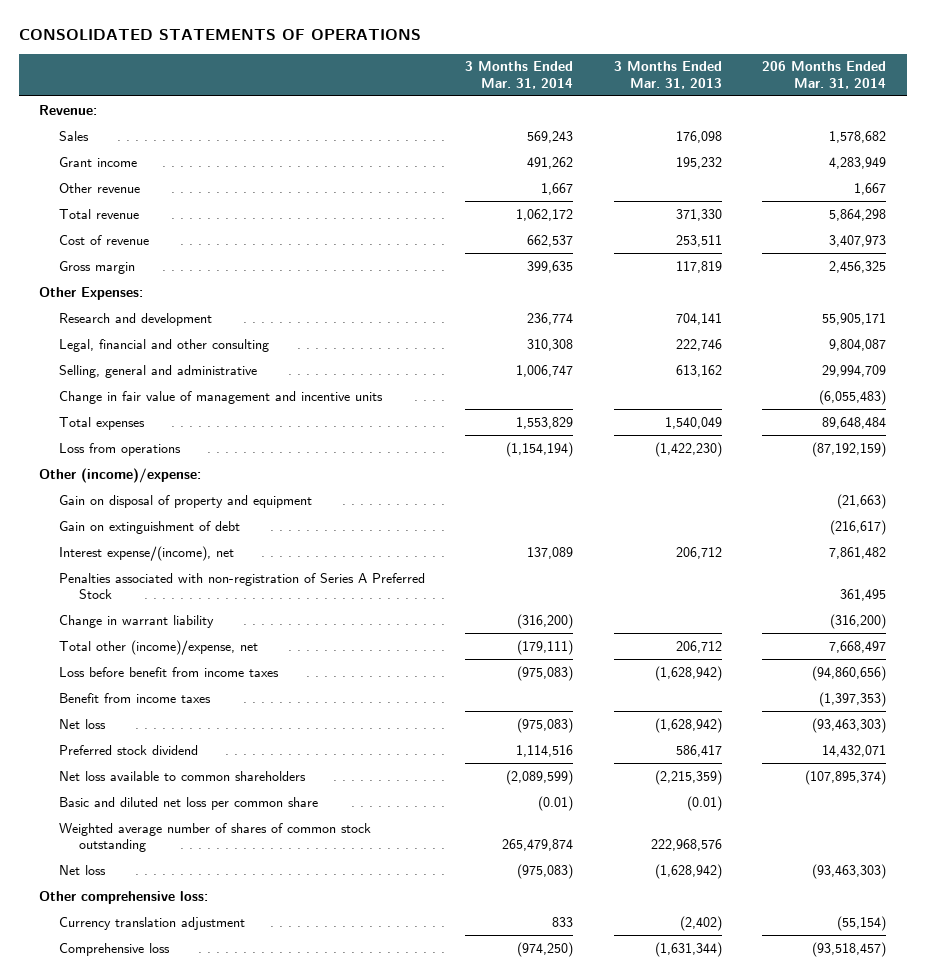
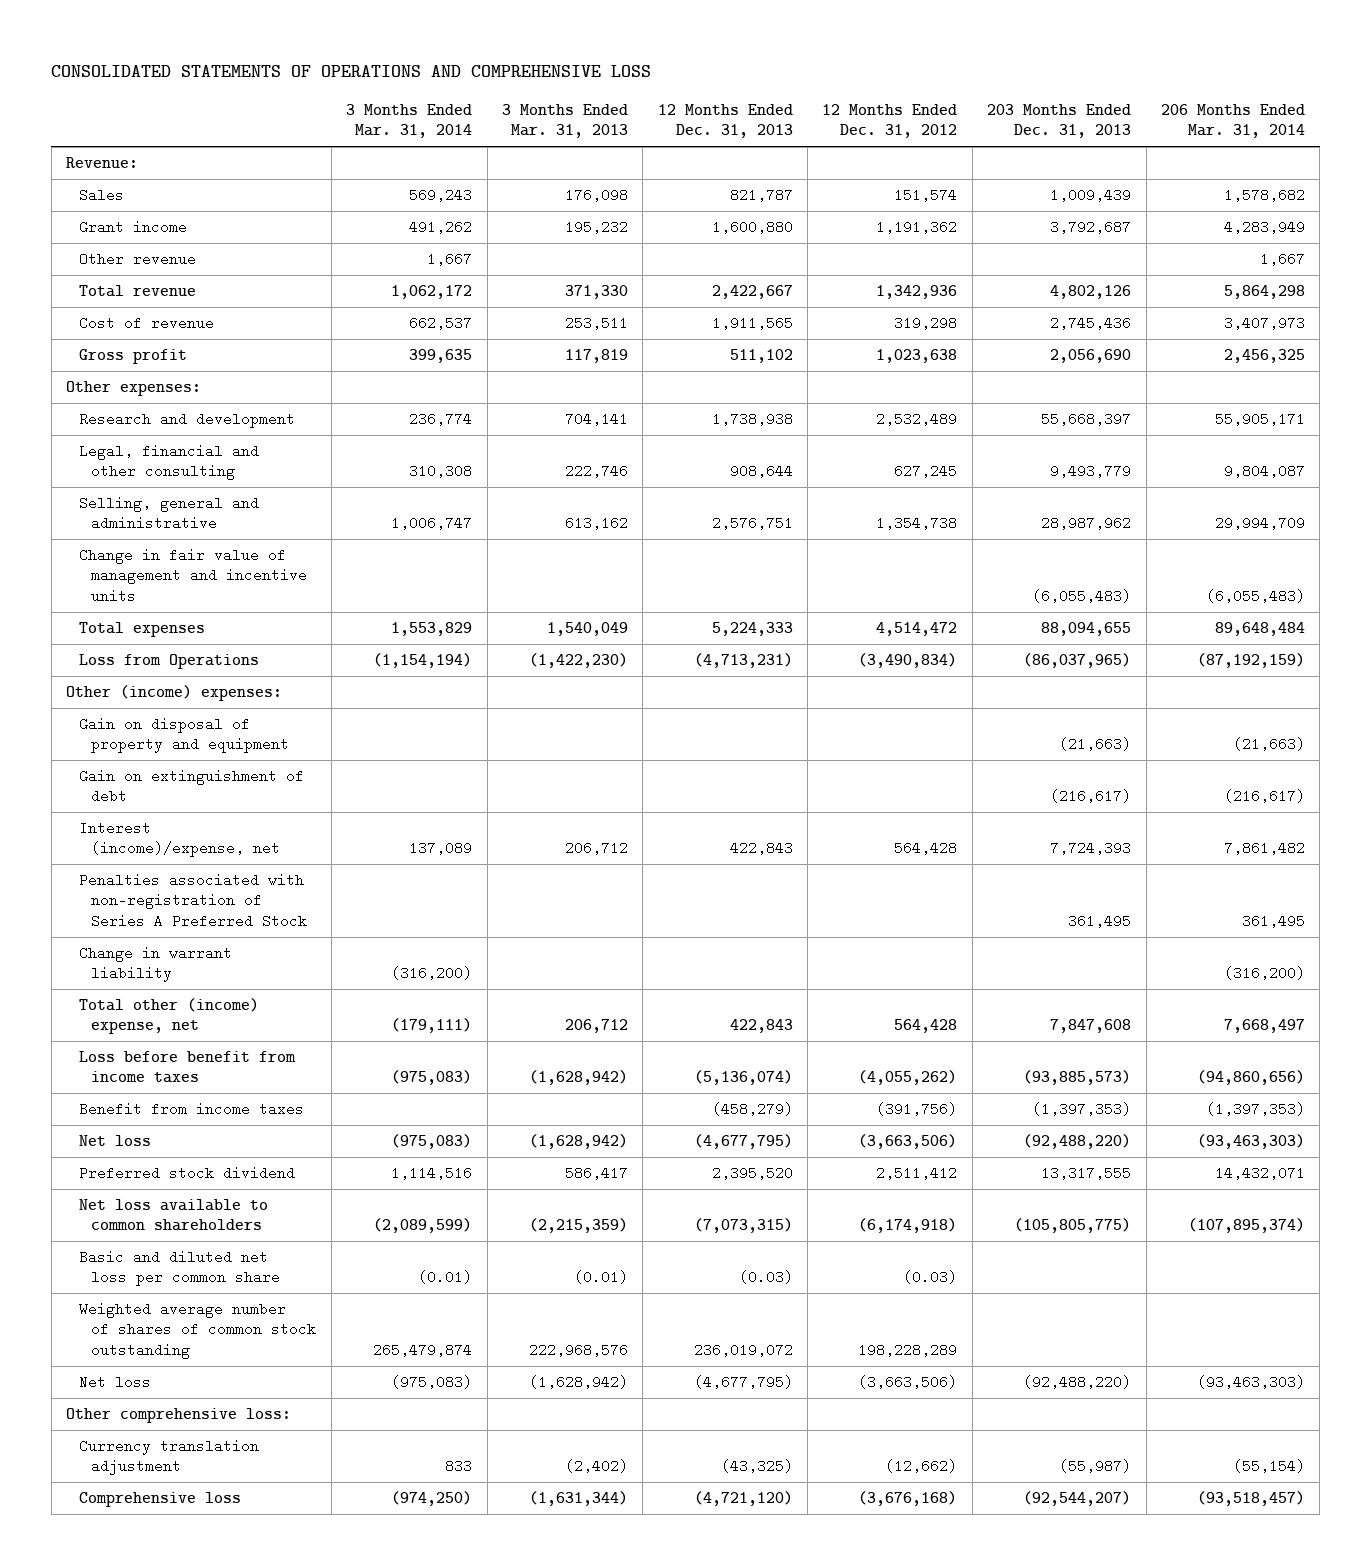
[18,28,421,40] CONSOLIDATED STATEMENTS OF OPERATIONS -> [51,65,652,78] CONSOLIDATED STATEMENTS OF OPERATIONS AND COMPREHENSIVE LOSS
none -> [657,104,793,139] 12 Months Ended Dec. 31, 2013
none -> [822,104,958,139] 12 Months Ended Dec. 31, 2012
none -> [987,104,1132,139] 203 Months Ended Dec. 31, 2013
[58,260,135,274] Gross margin -> [78,349,187,365] Gross profit
[38,286,143,300] Other Expenses: -> [66,381,202,397] Other expenses:
[58,442,181,456] Loss from operations -> [78,654,259,670] Loss from Operations
[38,467,201,483] Other (income)/expense: -> [66,685,283,702] Other (income) expenses:
[58,545,234,561] Interest expense/(income), net -> [78,821,281,858] Interest (income)/expense, net
[58,639,258,655] Total other (income)/expense, net -> [78,998,259,1035] Total other (income) expense, net

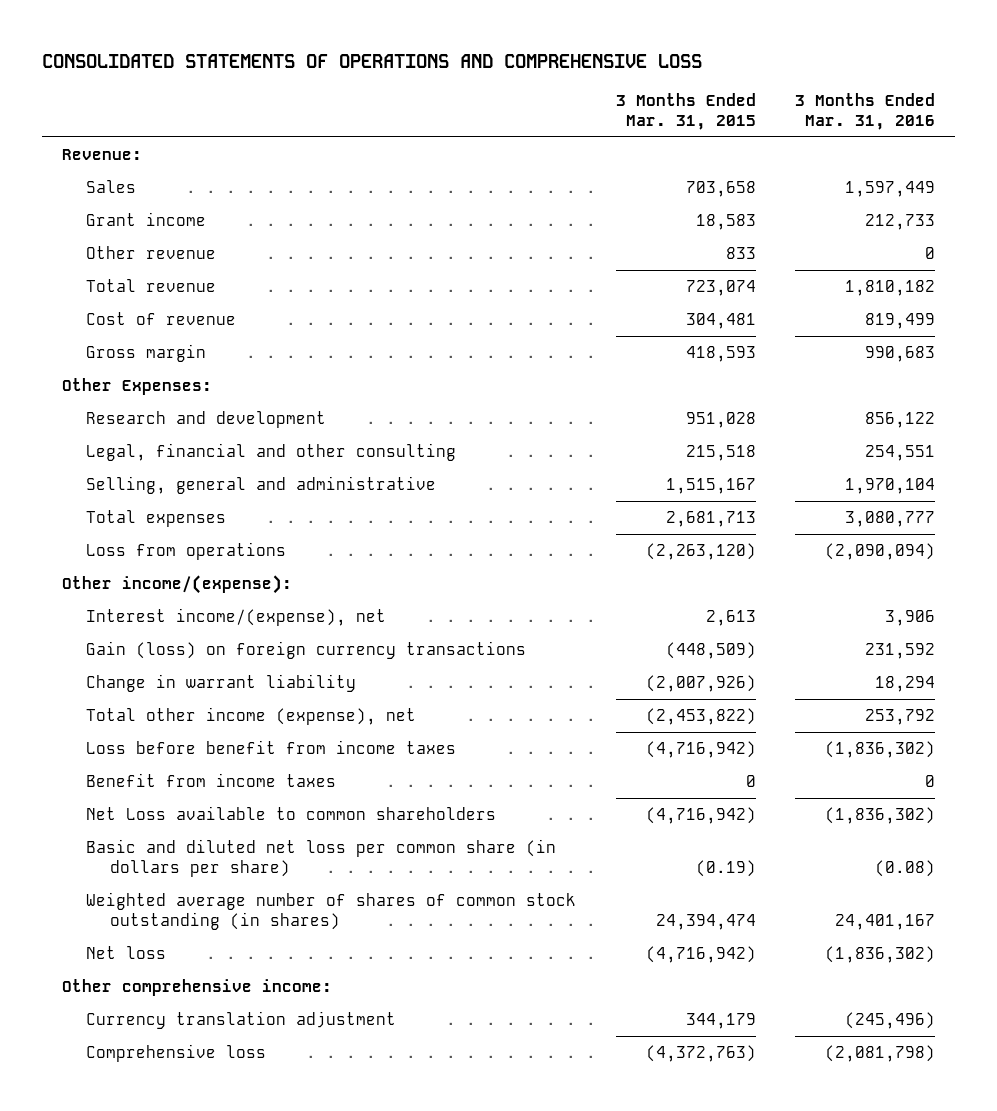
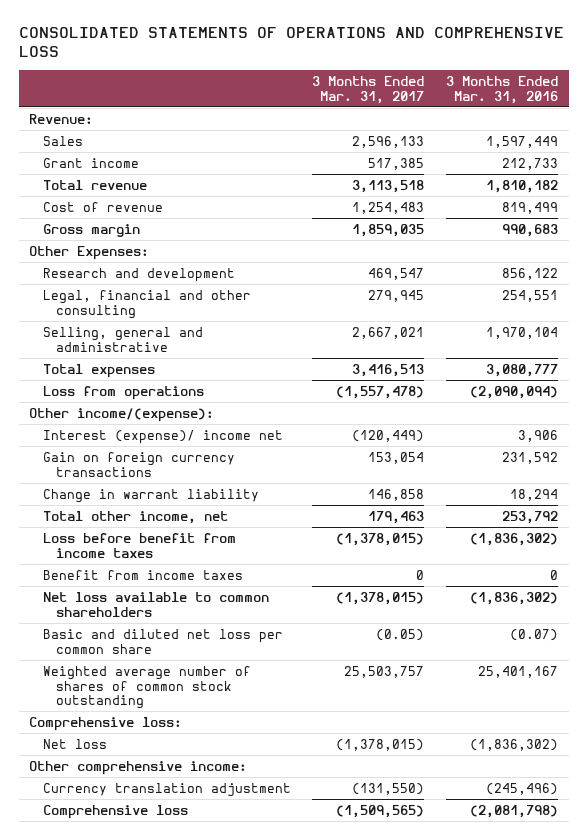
[615,92,756,131] 3 Months Ended Mar. 31, 2015 -> none
none -> [312,75,425,104] 3 Months Ended Mar. 31, 2017
[85,245,216,259] Other revenue -> none
[85,607,386,626] Interest income/(expense), net -> [42,429,283,444] Interest (expense)/ income net
[85,640,526,659] Gain (loss) on foreign currency transactions -> [42,451,235,477] Gain on foreign currency transactions
[85,706,416,725] Total other income (expense), net -> [42,510,228,524] Total other income, net
[85,805,496,820] Net Loss available to common shareholders -> [42,591,269,617] Net loss available to common shareholders
[85,838,556,878] Basic and diluted net loss per common share (in dollars per share) -> [42,628,283,654] Basic and diluted net loss per common share
[875,860,936,878] (0.08) -> [509,628,558,641] (0.07)
[85,891,576,931] Weighted average number of shares of common stock outstanding (in shares) -> [42,665,251,710] Weighted average number of shares of common stock outstanding
[835,914,936,931] 24,401,167 -> [477,665,558,678] 25,401,167
none -> [29,716,183,731] Comprehensive loss:

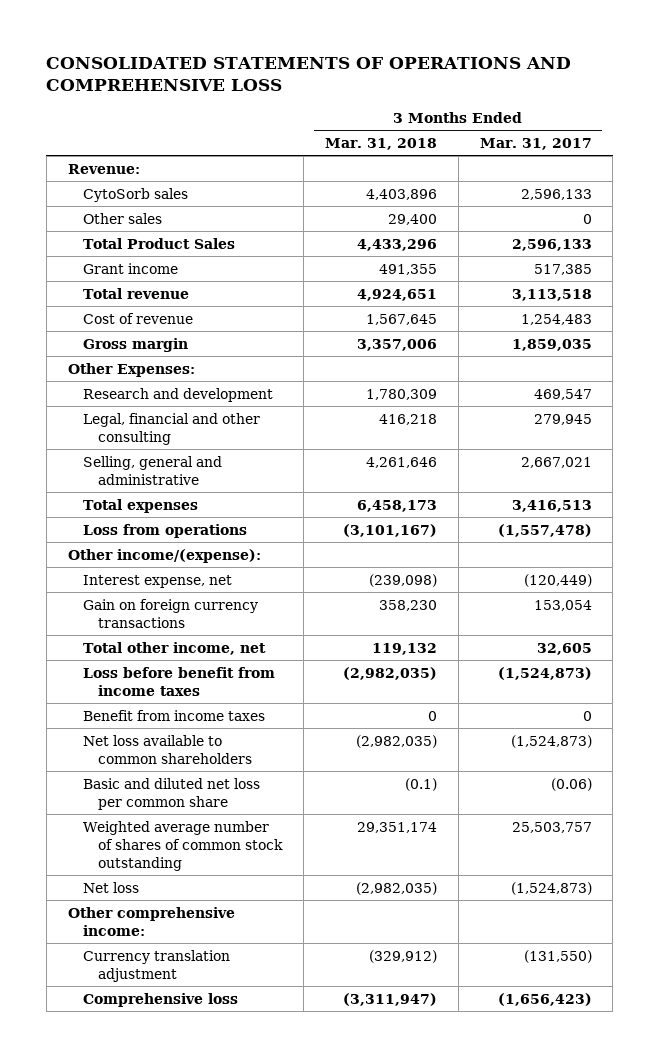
[445,75,558,104] 3 Months Ended Mar. 31, 2016 -> none
none -> [325,137,438,150] Mar. 31, 2018
none -> [83,187,189,202] CytoSorb sales
none -> [83,212,163,224] Other sales
[42,135,83,146] Sales -> [83,237,236,249] Total Product Sales
[42,429,283,444] Interest (expense)/ income net -> [83,574,233,588] Interest expense, net
[42,488,259,503] Change in warrant liability -> none
[368,510,425,524] 179,463 -> [536,642,592,655] 32,605
[336,532,425,546] (1,378,015) -> [497,666,592,680] (1,524,873)
[336,591,425,605] (1,378,015) -> [510,734,592,748] (1,524,873)
[376,628,425,641] (0.05) -> [550,777,592,791] (0.06)
[29,716,183,731] Comprehensive loss: -> none
[336,738,425,751] (1,378,015) -> [510,881,592,895] (1,524,873)
[336,804,425,818] (1,509,565) -> [497,992,592,1006] (1,656,423)

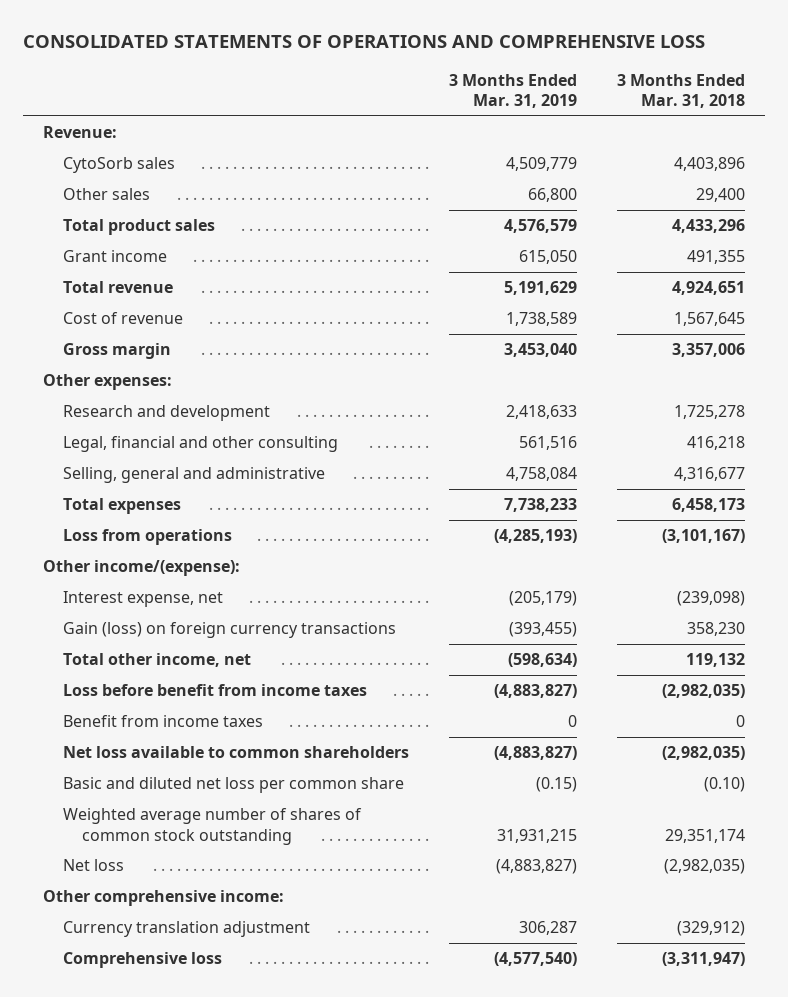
[479,137,592,150] Mar. 31, 2017 -> none
none -> [448,73,577,109] 3 Months Ended Mar. 31, 2019
[83,237,236,249] Total Product Sales -> [62,219,215,236] Total product sales
[67,362,195,377] Other Expenses: -> [43,374,173,391] Other expenses:
[366,388,438,400] 1,780,309 -> [673,405,745,420] 1,725,278
[366,456,438,468] 4,261,646 -> [673,467,745,482] 4,316,677
[83,598,259,628] Gain on foreign currency transactions -> [62,622,396,639] Gain (loss) on foreign currency transactions
[405,777,438,791] (0.1) -> [703,777,745,793] (0.10)

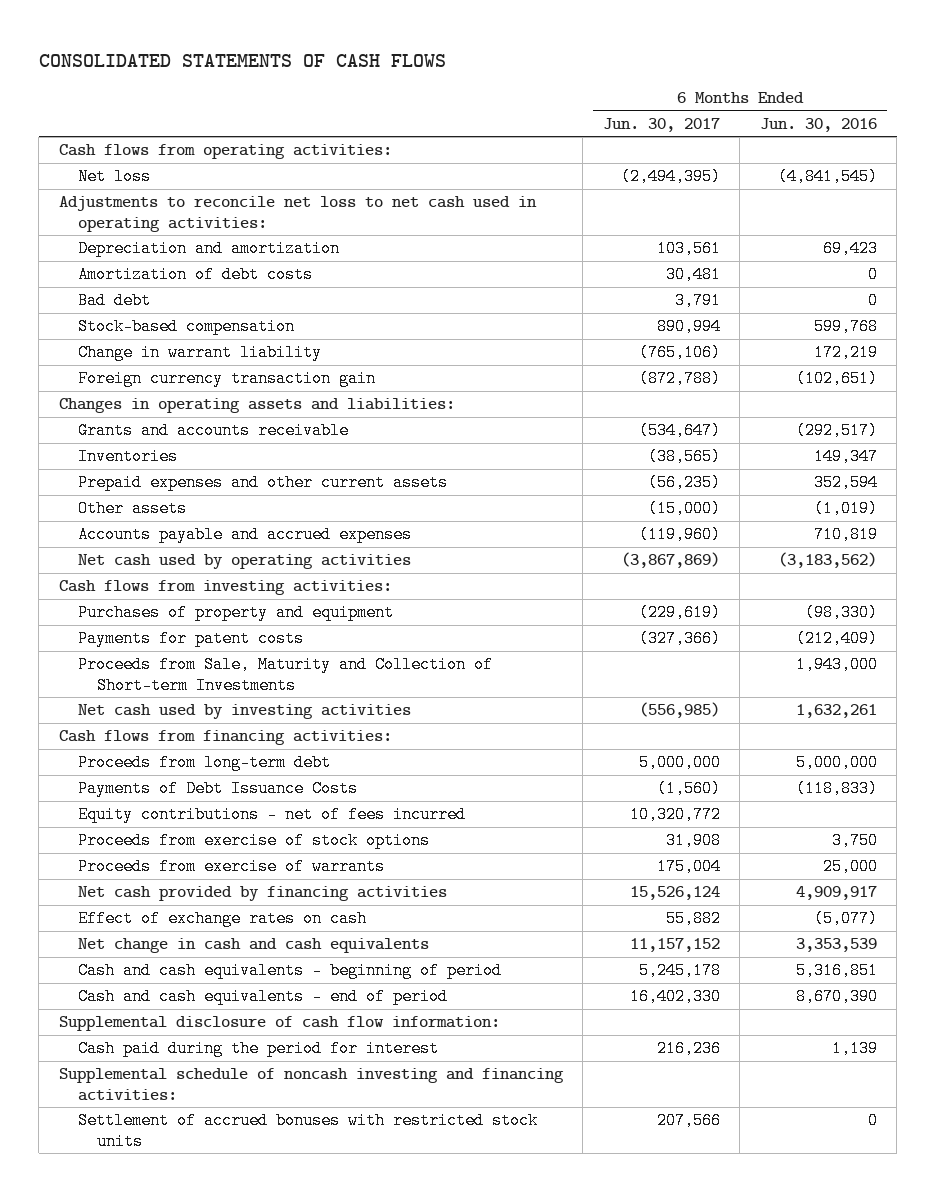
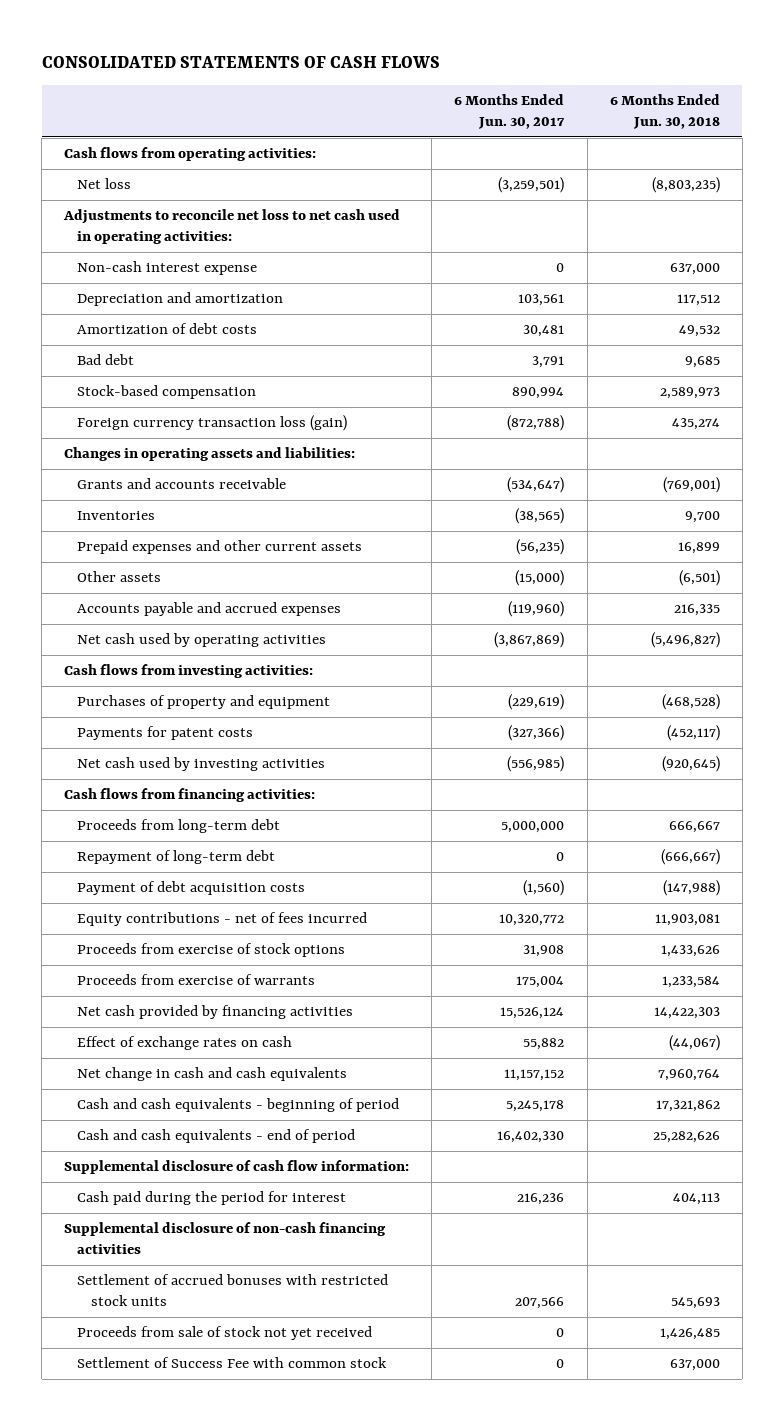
[759,117,877,132] Jun. 30, 2016 -> none
none -> [609,94,720,130] 6 Months Ended Jun. 30, 2018
[620,168,721,186] (2,494,395) -> [498,177,565,194] (3,259,501)
none -> [77,261,258,276] Non-cash interest expense
[77,344,322,362] Change in warrant liability -> none
[77,370,376,388] Foreign currency transaction gain -> [77,415,348,432] Foreign currency transaction loss (gain)
[77,656,493,694] Proceeds from Sale, Maturity and Collection of Short-term Investments -> none
none -> [77,850,276,865] Repayment of long-term debt
[77,780,358,798] Payments of Debt Issuance Costs -> [77,881,306,896] Payment of debt acquisition costs
[58,1068,564,1101] Supplemental schedule of noncash investing and financing activities: -> [64,1222,387,1255] Supplemental disclosure of non-cash financing activities
none -> [77,1326,373,1341] Proceeds from sale of stock not yet received
none -> [77,1357,388,1369] Settlement of Success Fee with common stock

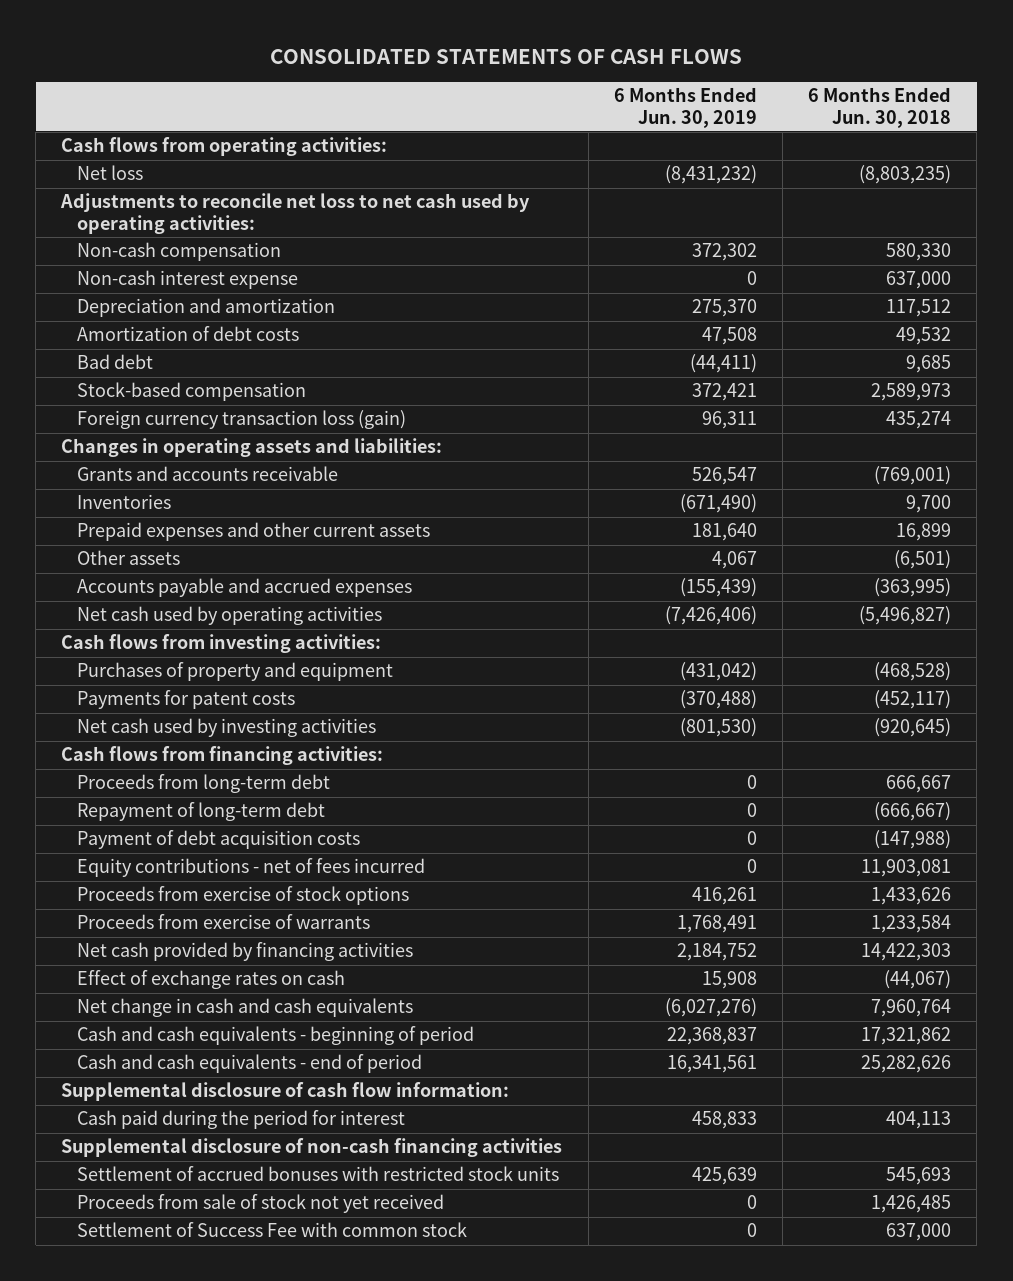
[454,94,566,130] 6 Months Ended Jun. 30, 2017 -> none
none -> [613,87,757,128] 6 Months Ended Jun. 30, 2019
[63,209,401,245] Adjustments to reconcile net loss to net cash used in operating activities: -> [60,193,531,234] Adjustments to reconcile net loss to net cash used by operating activities:
none -> [77,242,282,262] Non-cash compensation
[673,604,720,617] 216,335 -> [874,578,952,598] (363,995)

